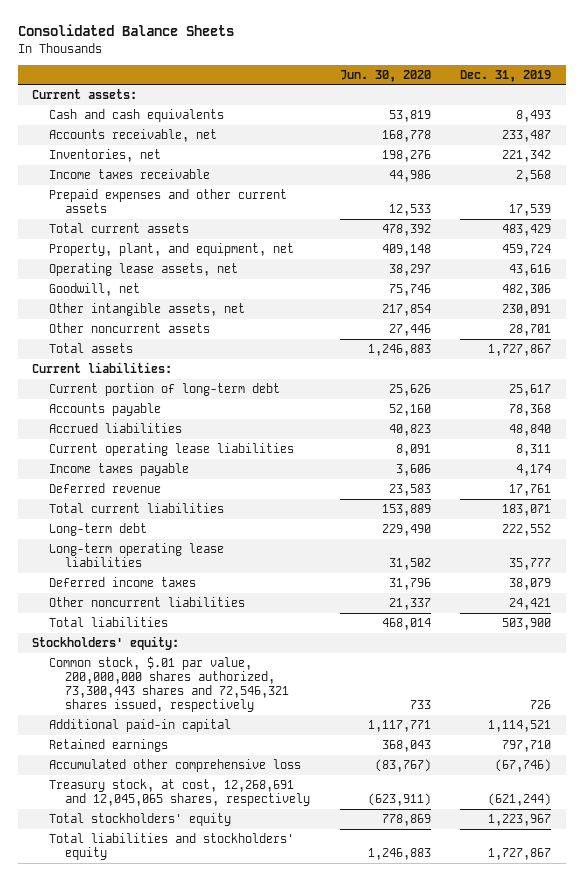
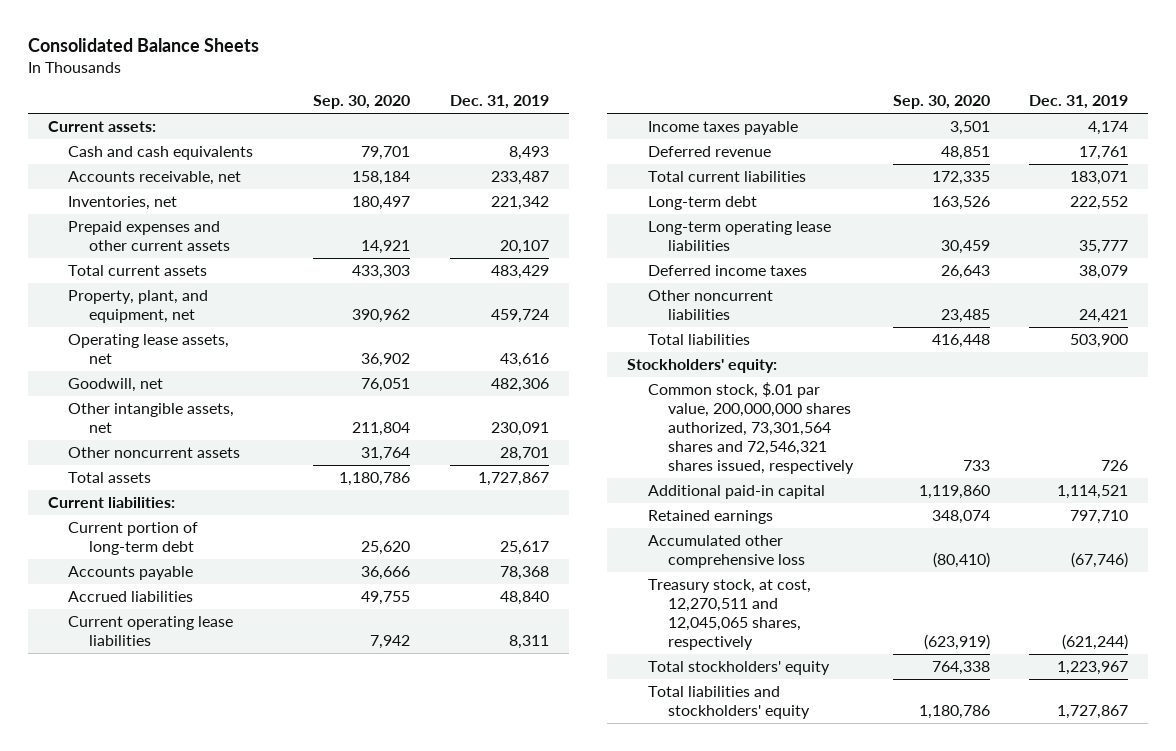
[339,69,431,82] Jun. 30, 2020 -> none
none -> [313,95,411,110] Sep. 30, 2020
[48,168,210,179] Income taxes receivable -> none
[509,204,552,217] 17,539 -> [499,240,549,255] 20,107
[48,655,290,713] Common stock, $.01 par value, 200,000,000 shares authorized, 73,300,443 shares and 72,546,321 shares issued, respectively -> [647,382,855,475] Common stock, $.01 par value, 200,000,000 shares authorized, 73,301,564 shares and 72,546,321 shares issued, respectively
[48,778,311,807] Treasury stock, at cost, 12,268,691 and 12,045,065 shares, respectively -> [647,579,811,651] Treasury stock, at cost, 12,270,511 and 12,045,065 shares, respectively

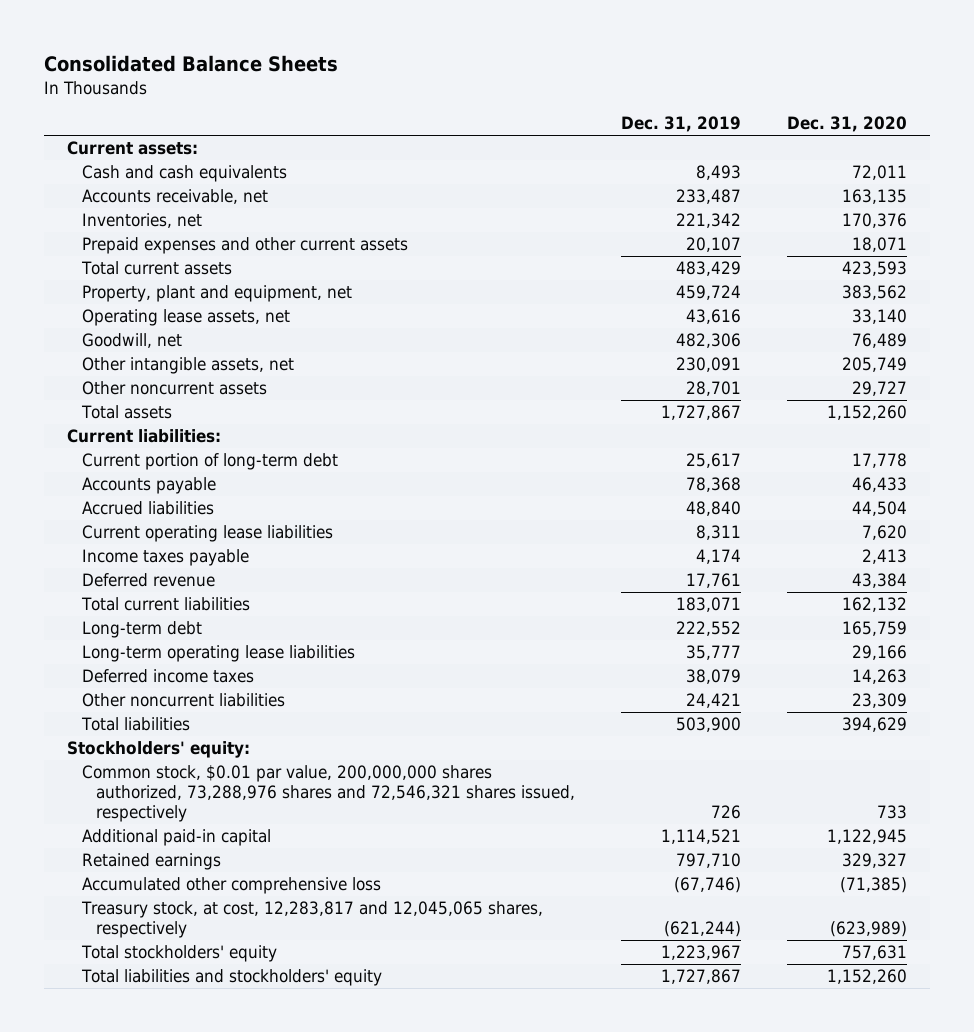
[313,95,411,110] Sep. 30, 2020 -> none
none -> [787,116,908,133] Dec. 31, 2020
[68,290,209,324] Property, plant, and equipment, net -> [81,285,352,303] Property, plant and equipment, net
[647,382,855,475] Common stock, $.01 par value, 200,000,000 shares authorized, 73,301,564 shares and 72,546,321 shares issued, respectively -> [81,765,576,823] Common stock, $0.01 par value, 200,000,000 shares authorized, 73,288,976 shares and 72,546,321 shares issued, respectively
[647,579,811,651] Treasury stock, at cost, 12,270,511 and 12,045,065 shares, respectively -> [80,901,543,939] Treasury stock, at cost, 12,283,817 and 12,045,065 shares, respectively

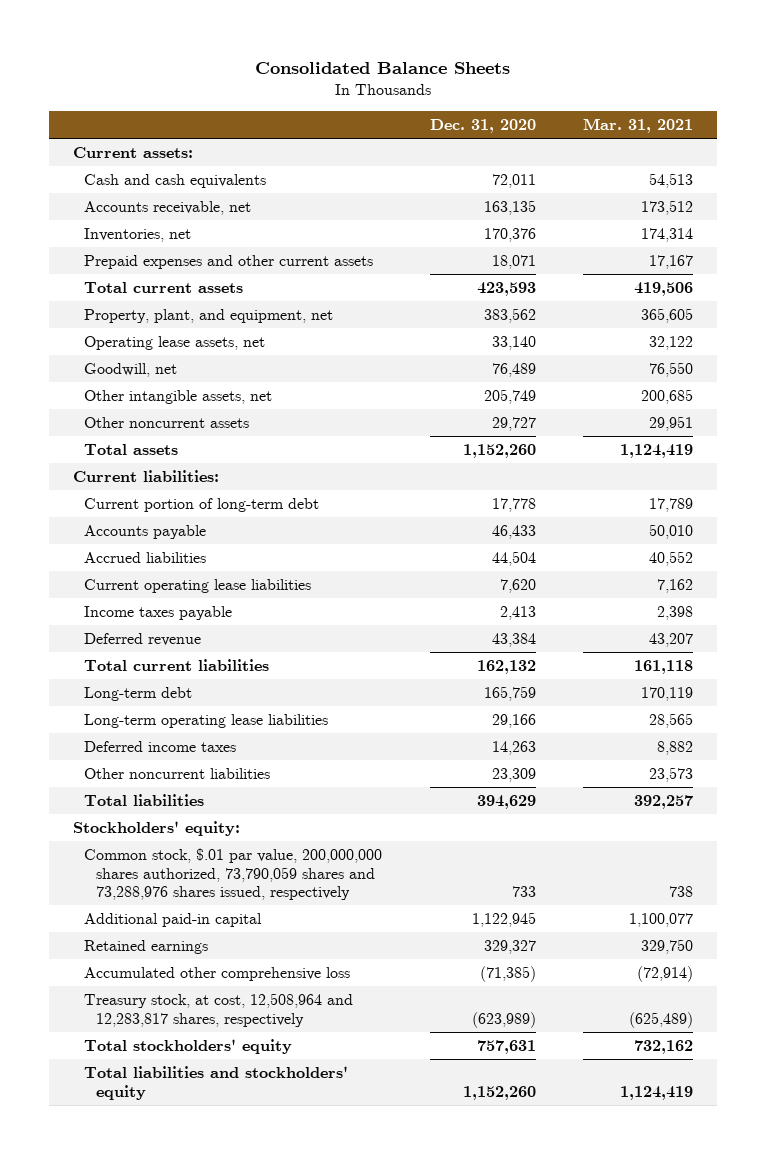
[621,116,742,133] Dec. 31, 2019 -> none
none -> [583,117,694,133] Mar. 31, 2021
[81,285,352,303] Property, plant and equipment, net -> [84,309,334,324] Property, plant, and equipment, net
[81,765,576,823] Common stock, $0.01 par value, 200,000,000 shares authorized, 73,288,976 shares and 72,546,321 shares issued, respectively -> [84,848,383,901] Common stock, $.01 par value, 200,000,000 shares authorized, 73,790,059 shares and 73,288,976 shares issued, respectively
[80,901,543,939] Treasury stock, at cost, 12,283,817 and 12,045,065 shares, respectively -> [84,993,354,1027] Treasury stock, at cost, 12,508,964 and 12,283,817 shares, respectively

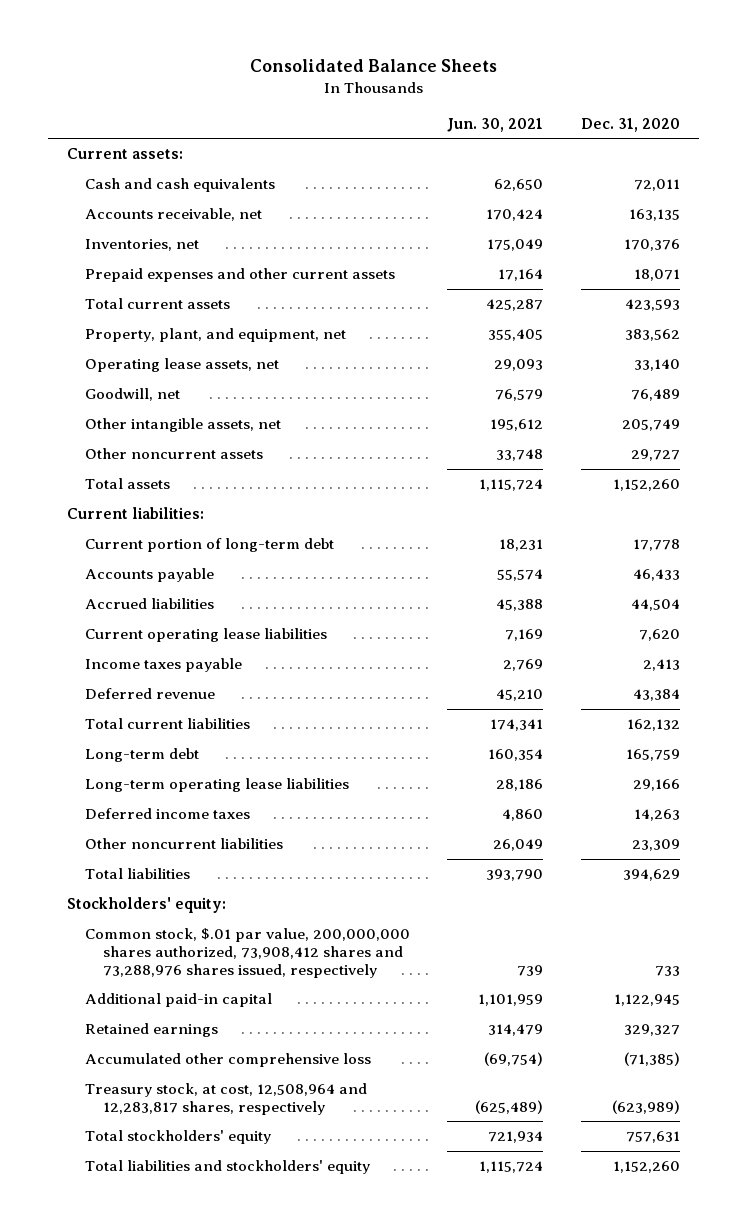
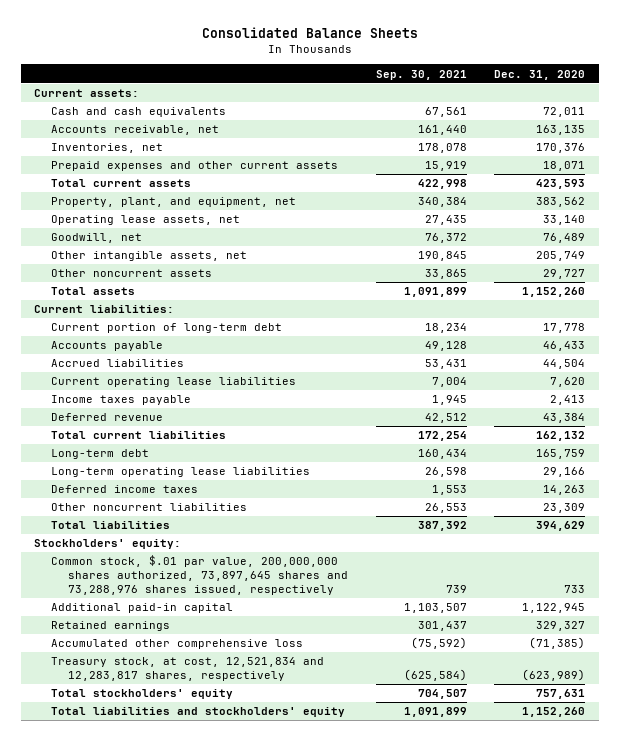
[447,117,544,132] Jun. 30, 2021 -> none
none -> [375,69,467,80] Sep. 30, 2021
[84,928,410,978] Common stock, $.01 par value, 200,000,000 shares authorized, 73,908,412 shares and 73,288,976 shares issued, respectively -> [51,555,349,596] Common stock, $.01 par value, 200,000,000 shares authorized, 73,897,645 shares and 73,288,976 shares issued, respectively
[84,1083,367,1115] Treasury stock, at cost, 12,508,964 and 12,283,817 shares, respectively -> [51,657,325,682] Treasury stock, at cost, 12,521,834 and 12,283,817 shares, respectively

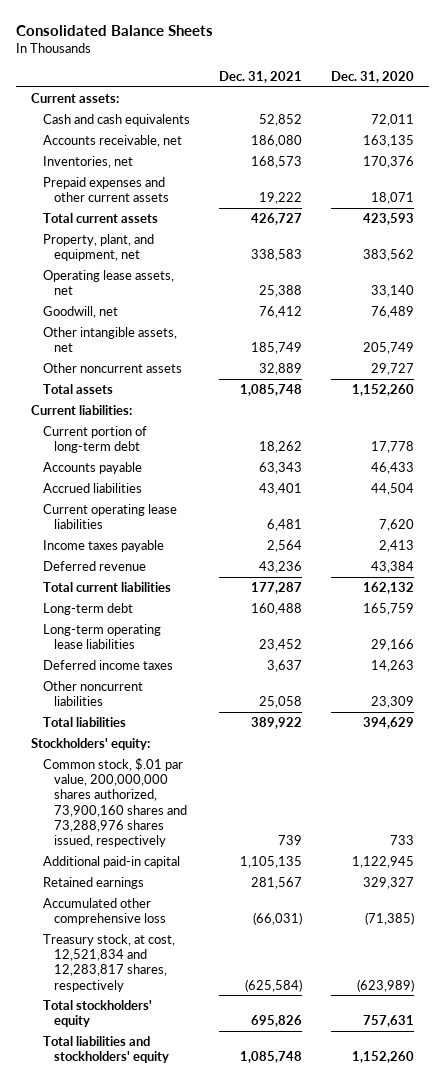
[375,69,467,80] Sep. 30, 2021 -> none
none -> [218,71,302,84] Dec. 31, 2021
[51,555,349,596] Common stock, $.01 par value, 200,000,000 shares authorized, 73,897,645 shares and 73,288,976 shares issued, respectively -> [42,757,188,847] Common stock, $.01 par value, 200,000,000 shares authorized, 73,900,160 shares and 73,288,976 shares issued, respectively

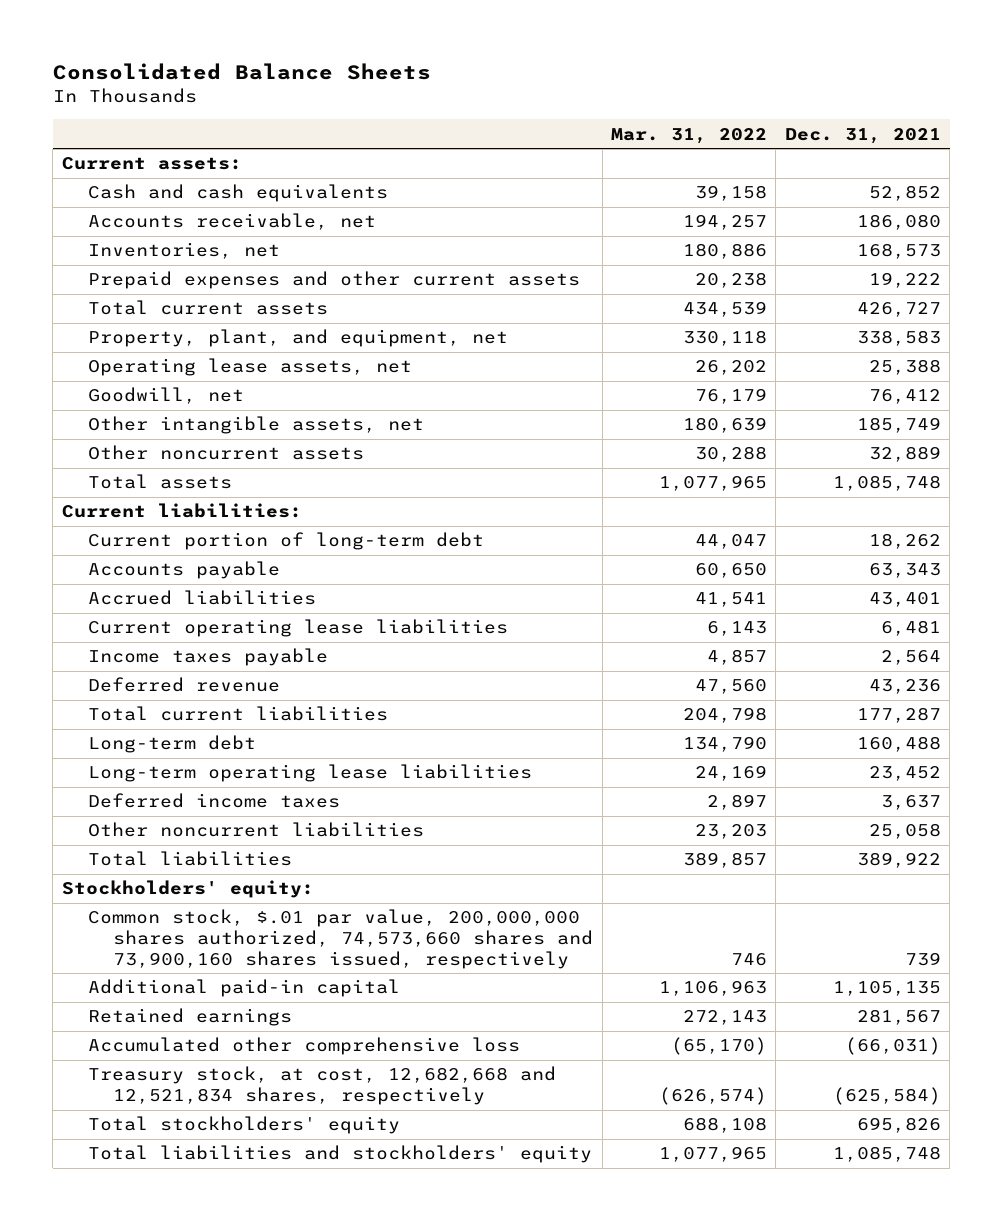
[330,71,414,84] Dec. 31, 2020 -> none
none -> [610,127,767,144] Mar. 31, 2022
[42,757,188,847] Common stock, $.01 par value, 200,000,000 shares authorized, 73,900,160 shares and 73,288,976 shares issued, respectively -> [87,909,594,969] Common stock, $.01 par value, 200,000,000 shares authorized, 74,573,660 shares and 73,900,160 shares issued, respectively
[42,933,175,992] Treasury stock, at cost, 12,521,834 and 12,283,817 shares, respectively -> [87,1066,556,1106] Treasury stock, at cost, 12,682,668 and 12,521,834 shares, respectively

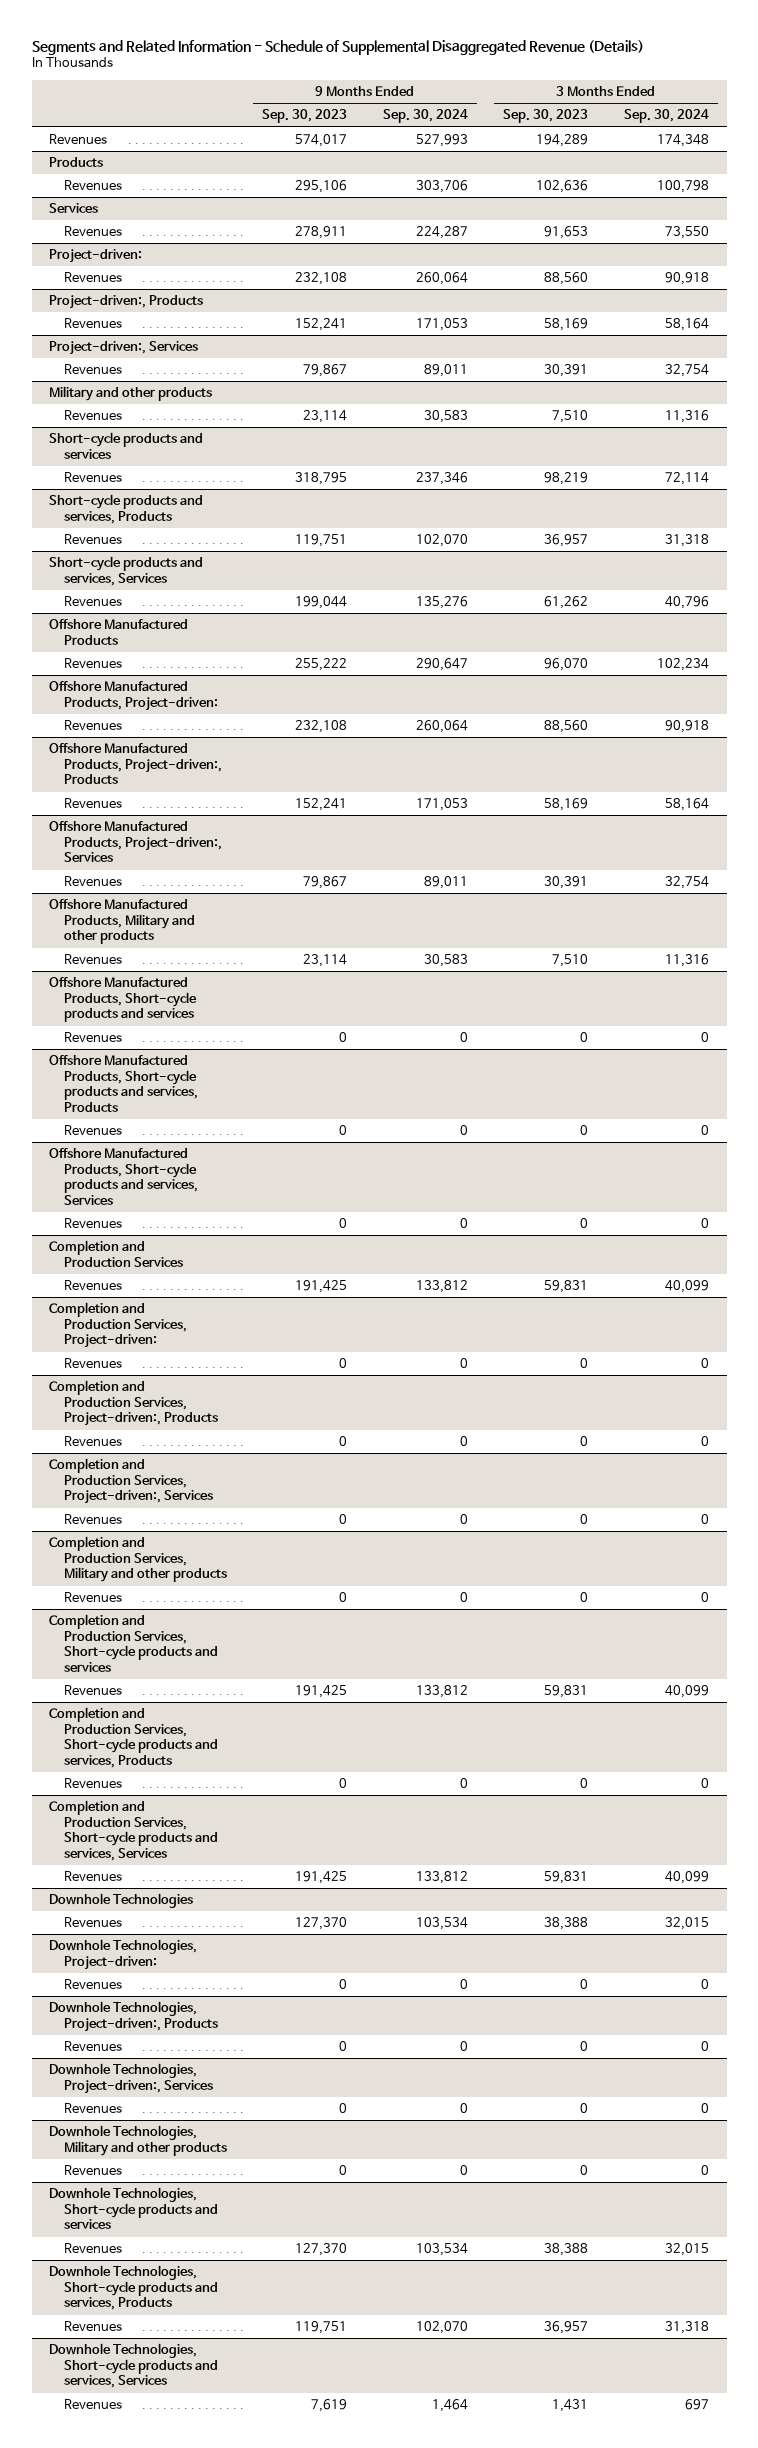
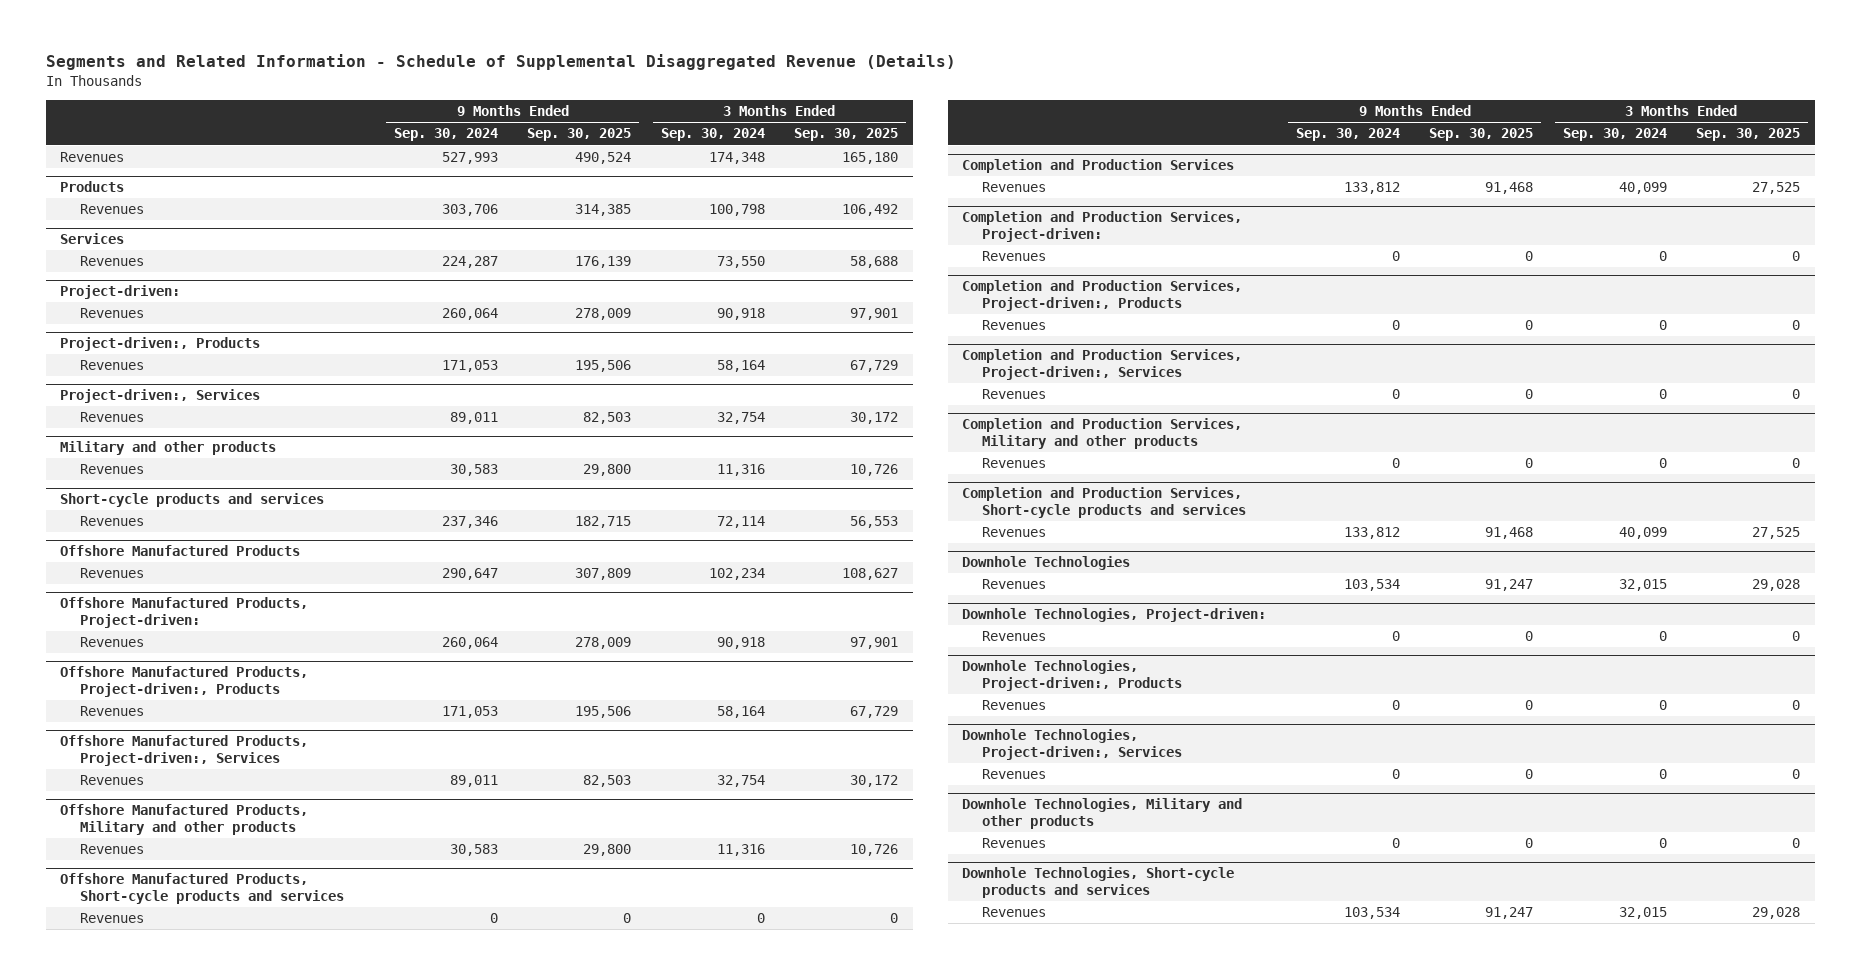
[262,109,348,124] Sep. 30, 2023 -> none
[503,109,589,124] Sep. 30, 2023 -> none
none -> [527,128,632,142] Sep. 30, 2025
none -> [794,128,899,142] Sep. 30, 2025
[49,494,204,524] Short-cycle products and services, Products -> none
[63,534,122,545] Revenues -> none
[49,556,204,586] Short-cycle products and services, Services -> none
[63,596,122,607] Revenues -> none
[49,1055,198,1112] Offshore Manufactured Products, Short-cycle products and services, Products -> none
[63,1125,122,1136] Revenues -> none
[49,1148,198,1205] Offshore Manufactured Products, Short-cycle products and services, Services -> none
[63,1218,122,1229] Revenues -> none
[49,1707,218,1768] Completion and Production Services, Short-cycle products and services, Products -> none
[63,1778,122,1789] Revenues -> none
[49,1800,218,1861] Completion and Production Services, Short-cycle products and services, Services -> none
[63,1871,122,1882] Revenues -> none
[49,2265,218,2311] Downhole Technologies, Short-cycle products and services, Products -> none
[63,2321,122,2332] Revenues -> none
[49,2343,218,2389] Downhole Technologies, Short-cycle products and services, Services -> none
[63,2399,122,2410] Revenues -> none

